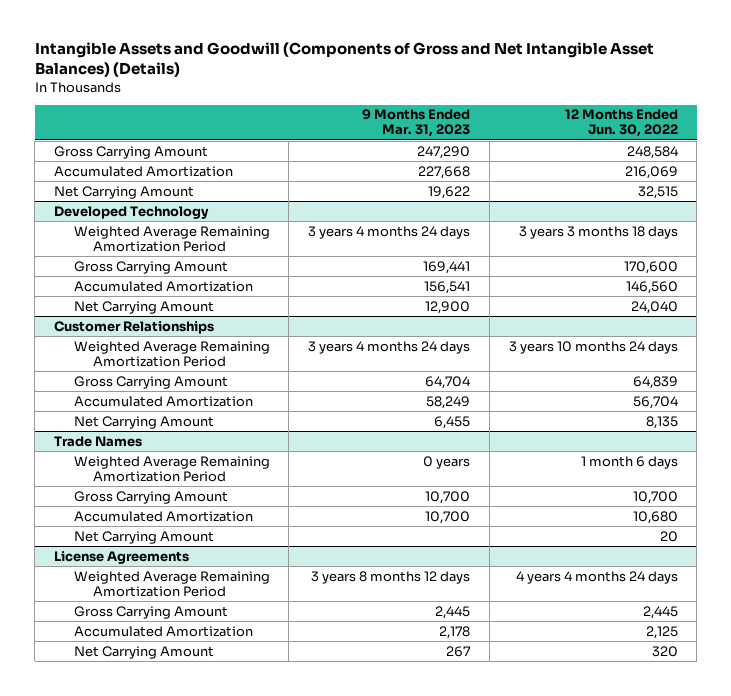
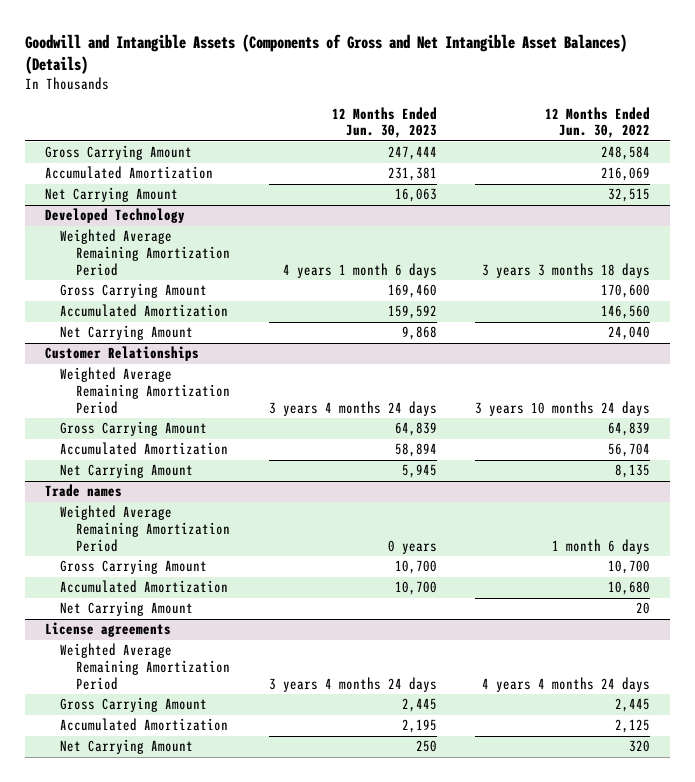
[34,42,654,78] Intangible Assets and Goodwill (Components of Gross and Net Intangible Asset Balances) (Details) -> [25,33,628,74] Goodwill and Intangible Assets (Components of Gross and Net Intangible Asset Balances) (Details)
[362,109,471,138] 9 Months Ended Mar. 31, 2023 -> none
none -> [331,106,437,139] 12 Months Ended Jun. 30, 2023
[53,435,142,447] Trade Names -> [44,484,122,498] Trade names
[53,550,189,564] License Agreements -> [44,622,171,638] License agreements

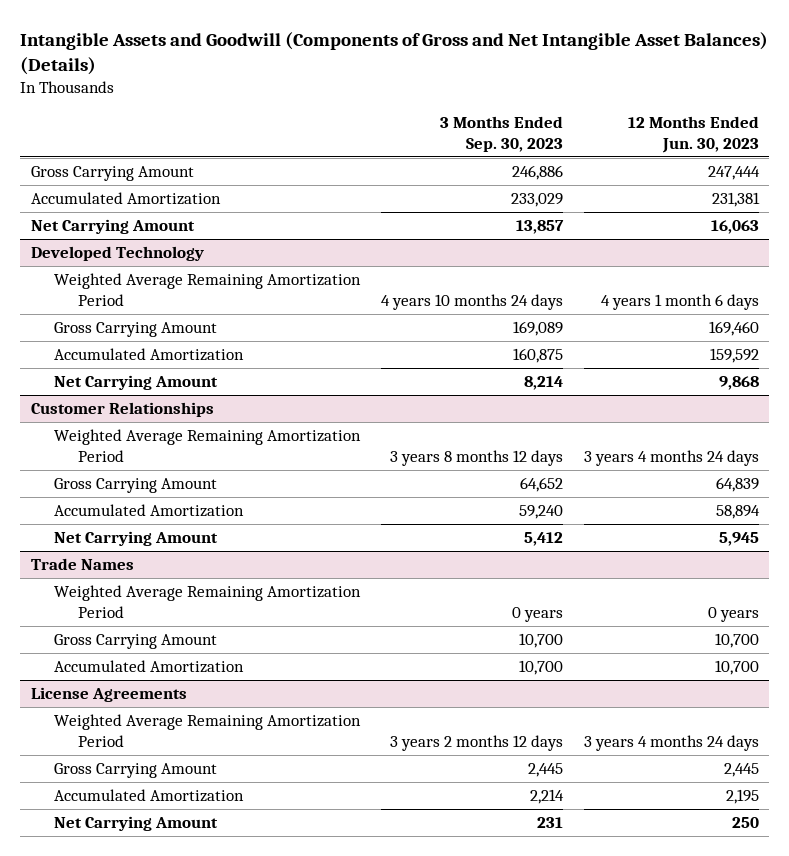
[25,33,628,74] Goodwill and Intangible Assets (Components of Gross and Net Intangible Asset Balances) (Details) -> [20,31,769,75] Intangible Assets and Goodwill (Components of Gross and Net Intangible Asset Balances) (Details)
[545,106,651,139] 12 Months Ended Jun. 30, 2022 -> none
none -> [440,116,564,152] 3 Months Ended Sep. 30, 2023
[44,484,122,498] Trade names -> [30,558,134,571] Trade Names
[60,601,194,617] Net Carrying Amount -> none
[44,622,171,638] License agreements -> [30,687,187,703] License Agreements

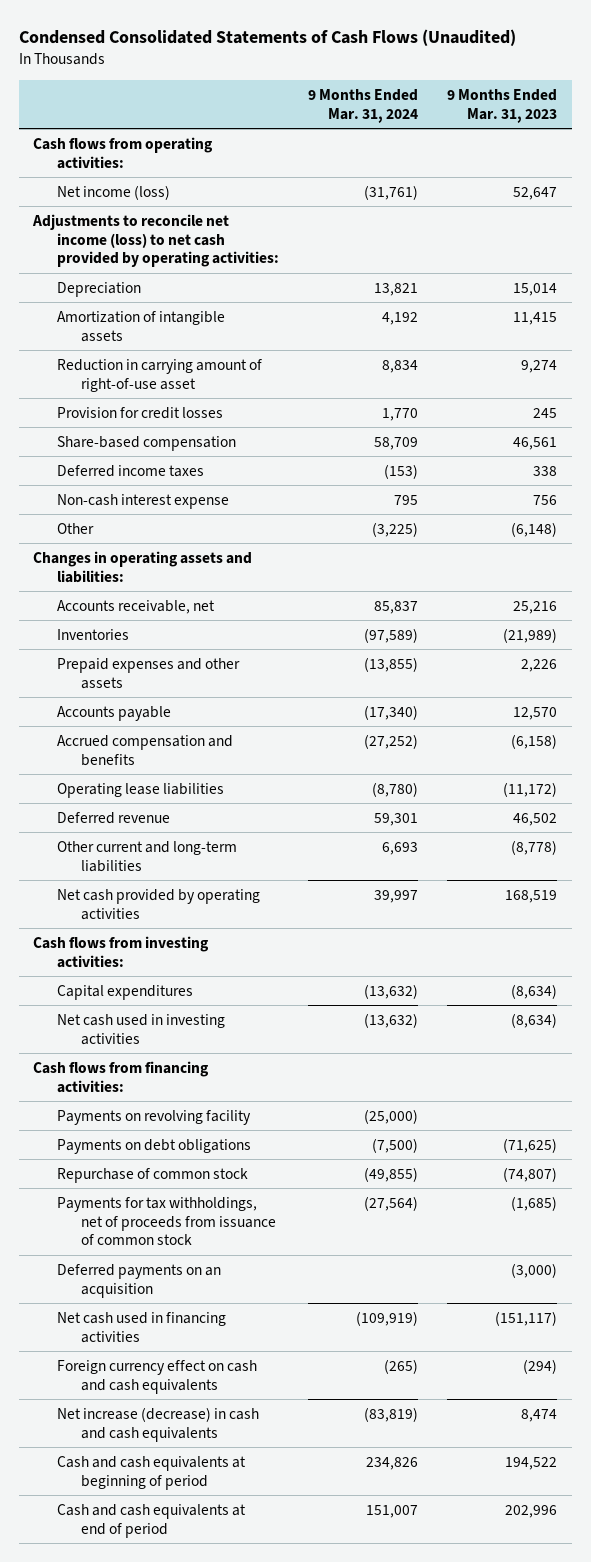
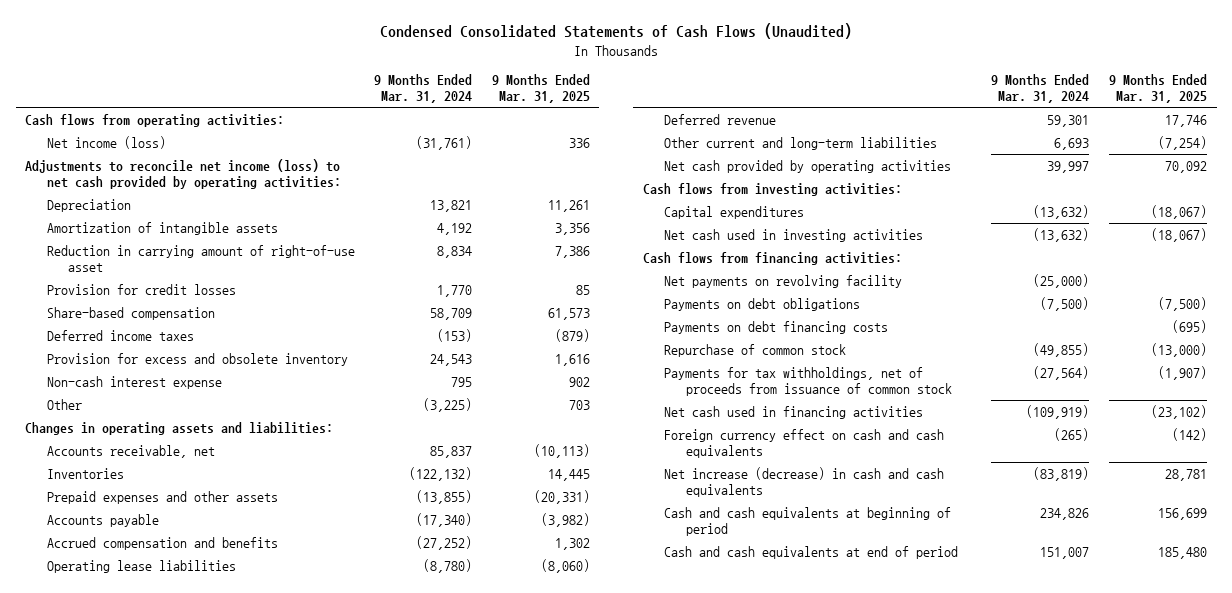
[447,88,558,123] 9 Months Ended Mar. 31, 2023 -> none
none -> [491,73,590,104] 9 Months Ended Mar. 31, 2025
none -> [46,352,348,366] Provision for excess and obsolete inventory
[364,627,419,643] (97,589) -> [409,466,473,481] (122,132)
[57,1109,252,1125] Payments on revolving facility -> [664,274,903,288] Net payments on revolving facility
none -> [664,320,889,334] Payments on debt financing costs
[57,1263,222,1298] Deferred payments on an acquisition -> none

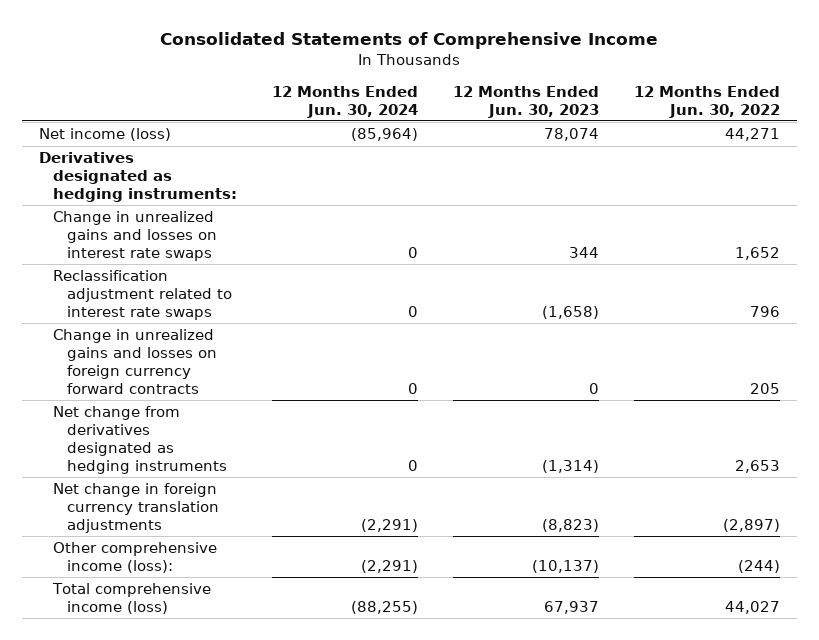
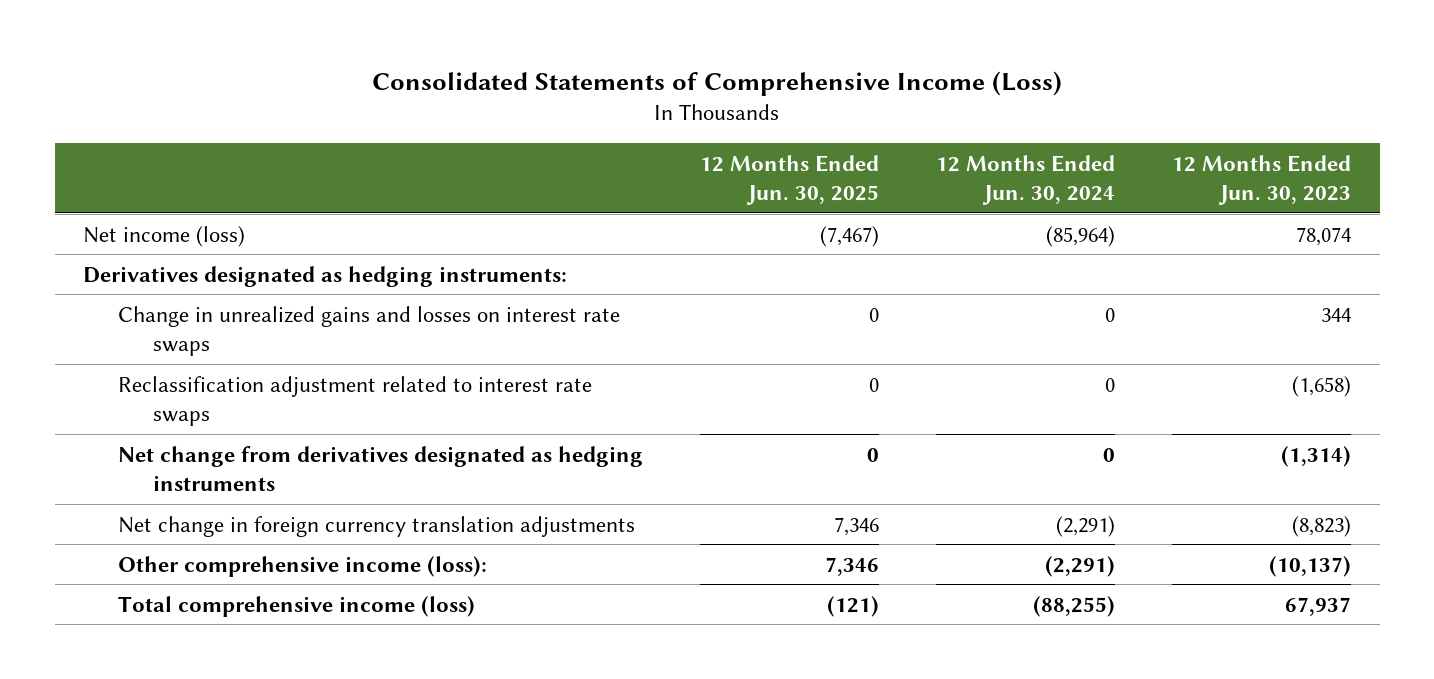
[160,31,659,49] Consolidated Statements of Comprehensive Income -> [372,70,1063,96] Consolidated Statements of Comprehensive Income (Loss)
[633,85,780,118] 12 Months Ended Jun. 30, 2022 -> none
none -> [700,154,880,205] 12 Months Ended Jun. 30, 2025
[53,329,218,394] Change in unrealized gains and losses on foreign currency forward contracts -> none

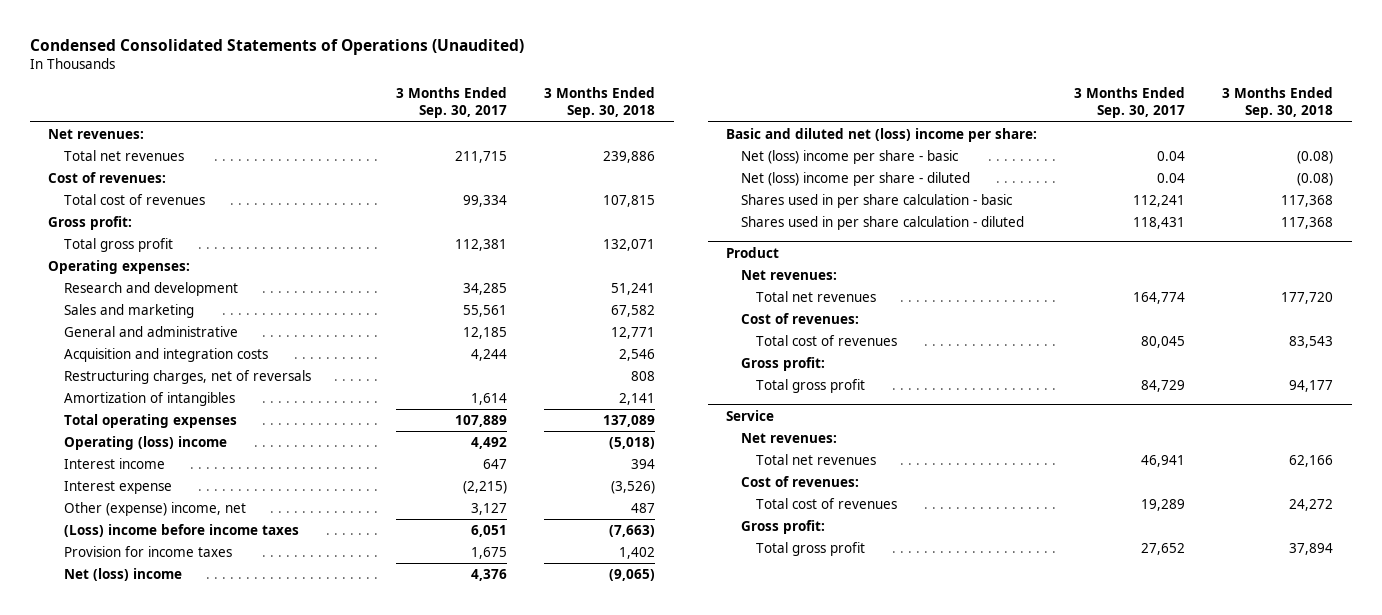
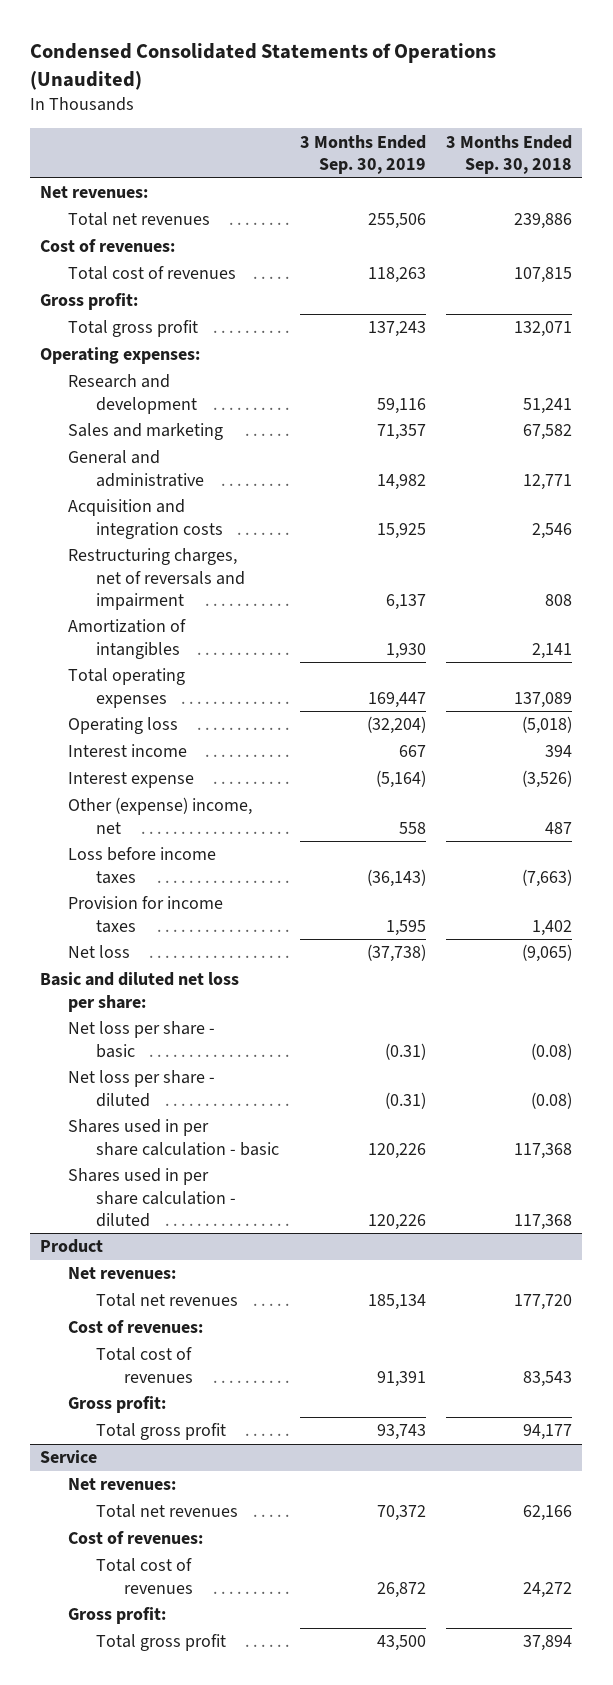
[396,87,508,119] 3 Months Ended Sep. 30, 2017 -> none
none -> [299,134,426,175] 3 Months Ended Sep. 30, 2019
[63,370,311,385] Restructuring charges, net of reversals -> [68,548,245,610] Restructuring charges, net of reversals and impairment
[63,436,227,451] Operating (loss) income -> [68,717,179,735] Operating loss
[63,524,299,538] (Loss) income before income taxes -> [68,847,217,884] Loss before income taxes
[63,568,182,582] Net (loss) income -> [68,945,131,959] Net loss
[726,128,1038,143] Basic and diluted net (loss) income per share: -> [40,972,240,1012] Basic and diluted net loss per share:
[741,150,960,165] Net (loss) income per share - basic -> [68,1021,216,1058] Net loss per share - basic
[741,172,971,187] Net (loss) income per share - diluted -> [68,1070,216,1107] Net loss per share - diluted

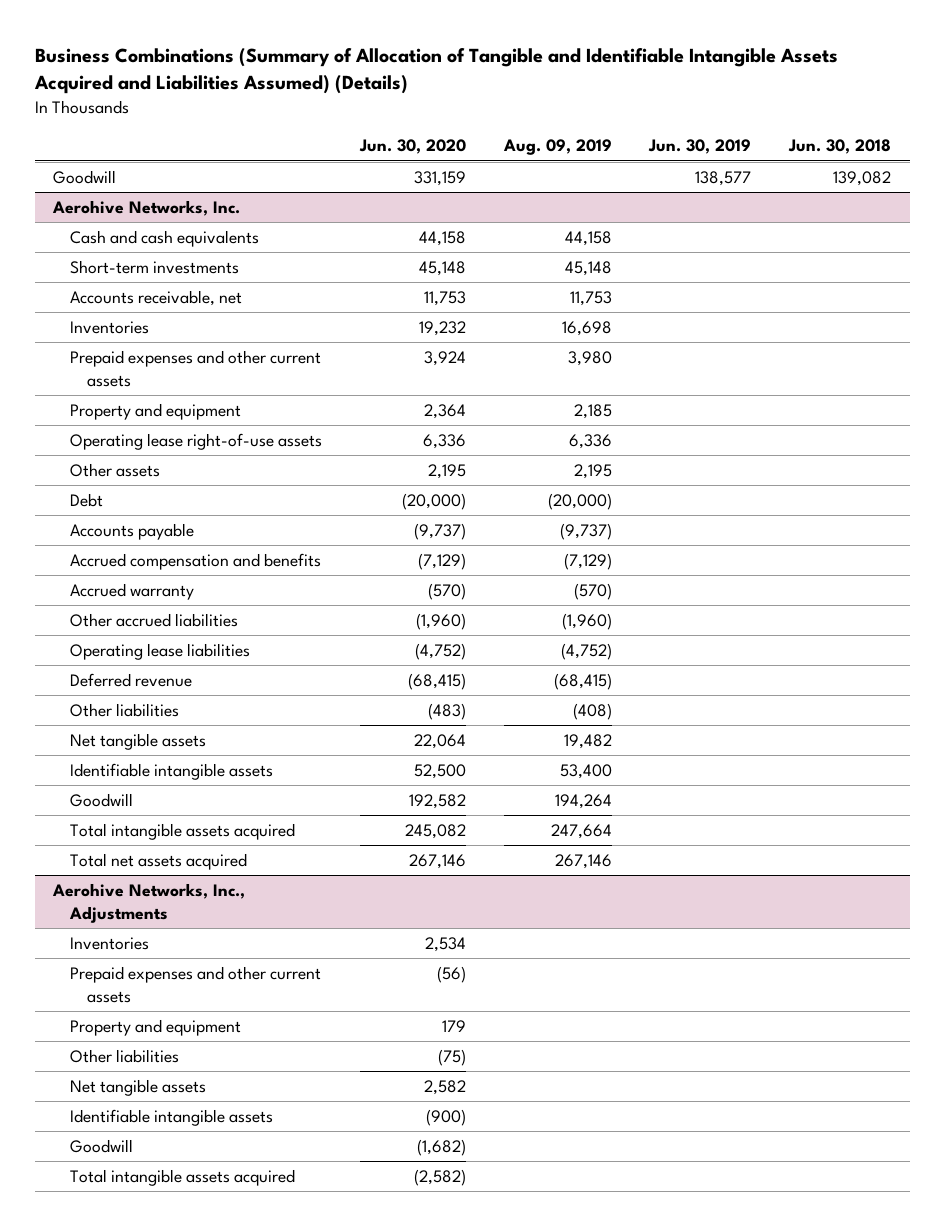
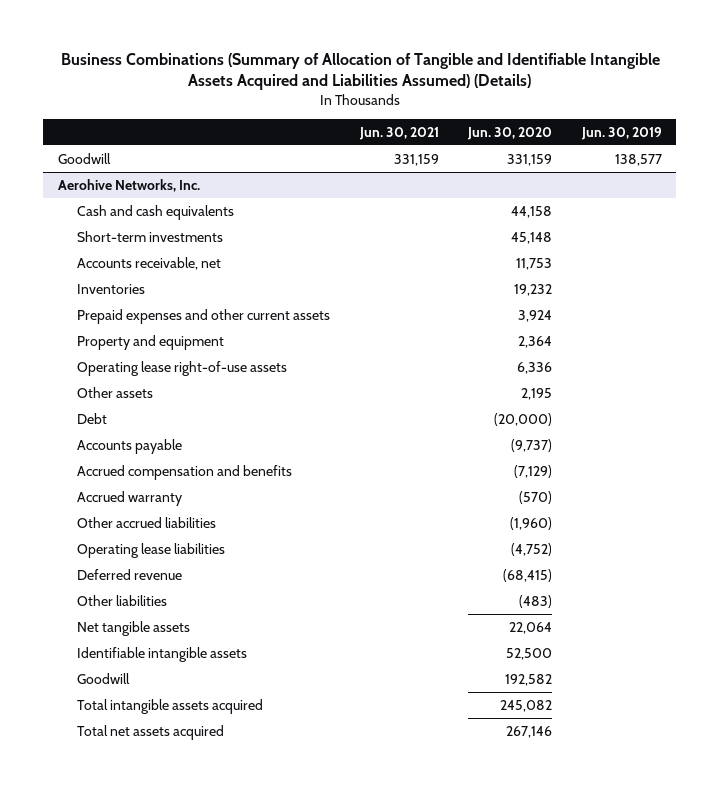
[502,139,612,156] Aug. 09, 2019 -> none
[787,139,891,155] Jun. 30, 2018 -> none
none -> [358,126,439,140] Jun. 30, 2021
[52,882,246,923] Aerohive Networks, Inc., Adjustments -> none
[70,936,150,950] Inventories -> none
[70,965,322,1003] Prepaid expenses and other current assets -> none
[70,1018,242,1036] Property and equipment -> none
[70,1048,180,1063] Other liabilities -> none
[70,1078,207,1096] Net tangible assets -> none
[70,1108,274,1126] Identifiable intangible assets -> none
[70,1138,134,1153] Goodwill -> none
[70,1168,296,1186] Total intangible assets acquired -> none

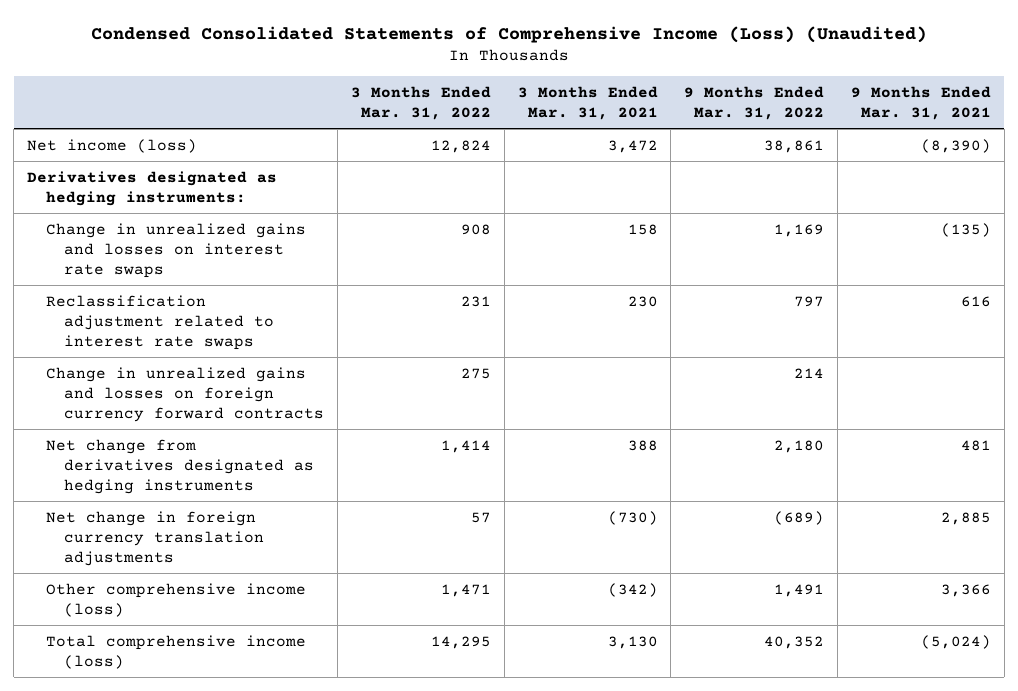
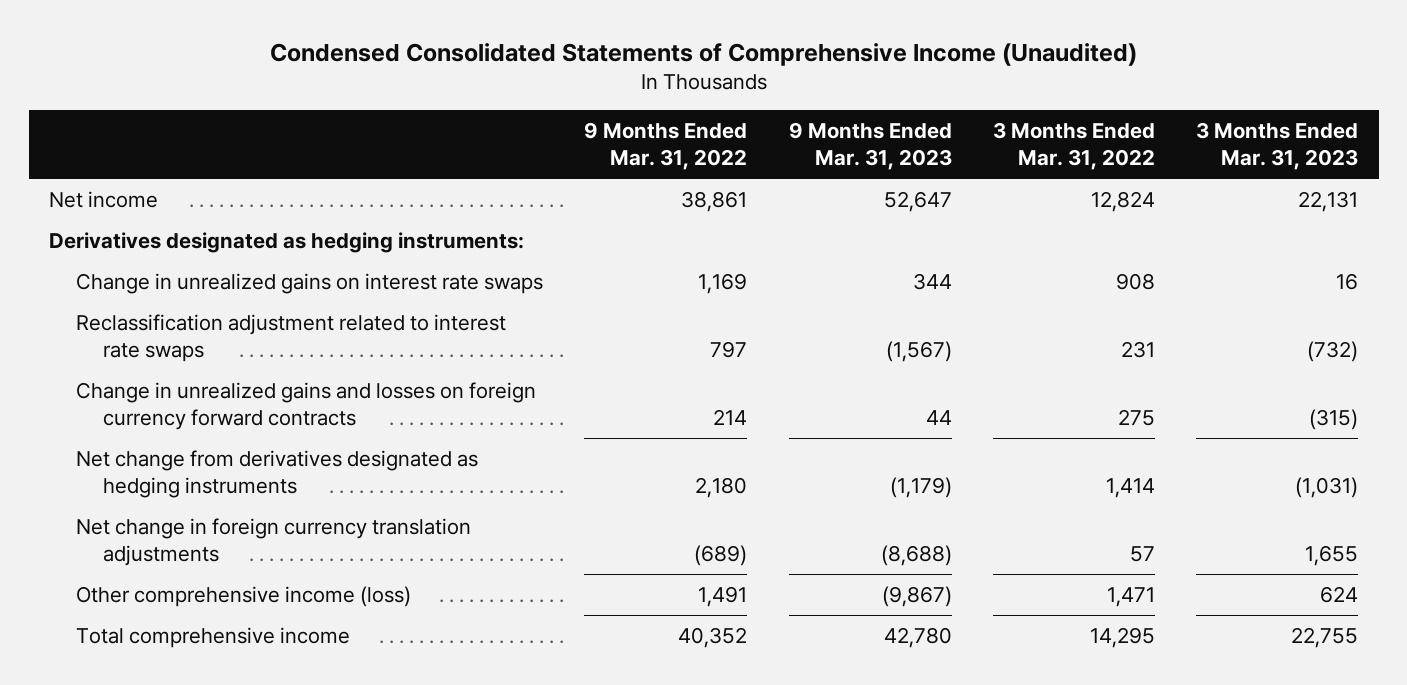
[90,25,927,43] Condensed Consolidated Statements of Comprehensive Income (Loss) (Unaudited) -> [269,43,1137,67] Condensed Consolidated Statements of Comprehensive Income (Unaudited)
[517,85,658,121] 3 Months Ended Mar. 31, 2021 -> none
[850,85,991,121] 9 Months Ended Mar. 31, 2021 -> none
none -> [788,122,952,170] 9 Months Ended Mar. 31, 2023
none -> [1196,122,1359,170] 3 Months Ended Mar. 31, 2023
[26,138,197,153] Net income (loss) -> [49,191,159,209] Net income
[45,222,306,278] Change in unrealized gains and losses on interest rate swaps -> [75,273,543,295] Change in unrealized gains on interest rate swaps
[45,634,306,669] Total comprehensive income (loss) -> [75,627,350,649] Total comprehensive income

